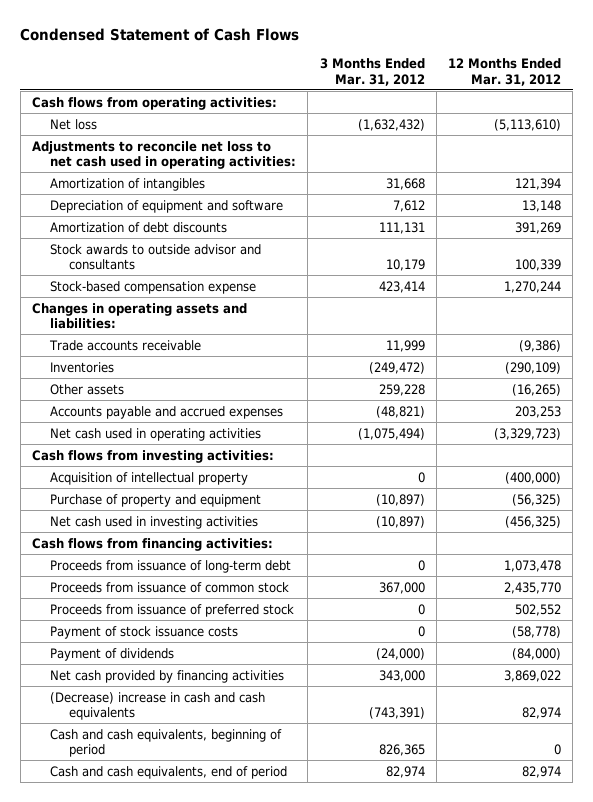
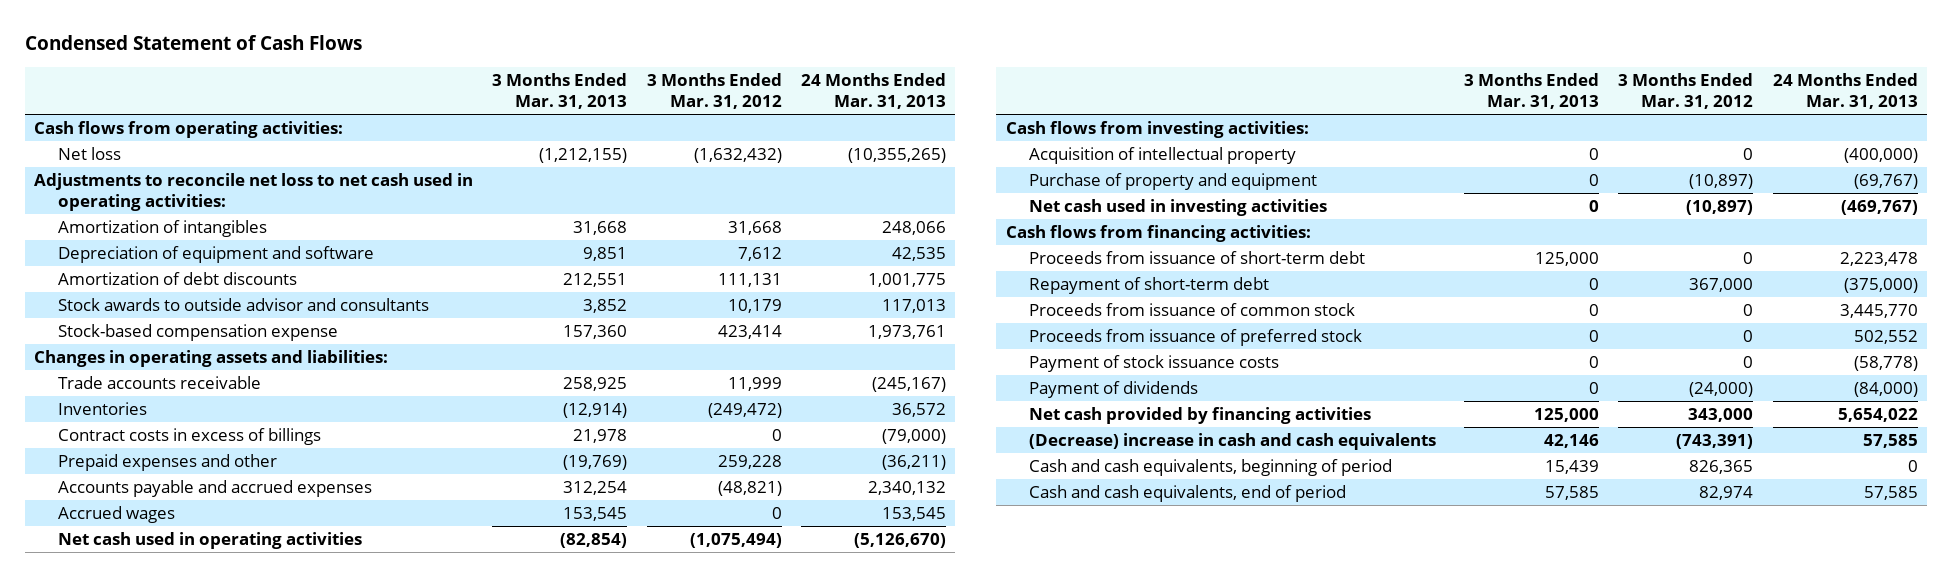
[447,57,561,86] 12 Months Ended Mar. 31, 2012 -> none
none -> [492,72,628,109] 3 Months Ended Mar. 31, 2013
none -> [800,72,946,109] 24 Months Ended Mar. 31, 2013
none -> [57,428,321,446] Contract costs in excess of billings
[50,383,125,395] Other assets -> [57,454,277,472] Prepaid expenses and other
none -> [57,506,175,524] Accrued wages
[50,559,292,573] Proceeds from issuance of long-term debt -> [1029,251,1366,265] Proceeds from issuance of short-term debt
none -> [1029,277,1270,295] Repayment of short-term debt
[378,581,425,594] 367,000 -> [1743,304,1754,317] 0

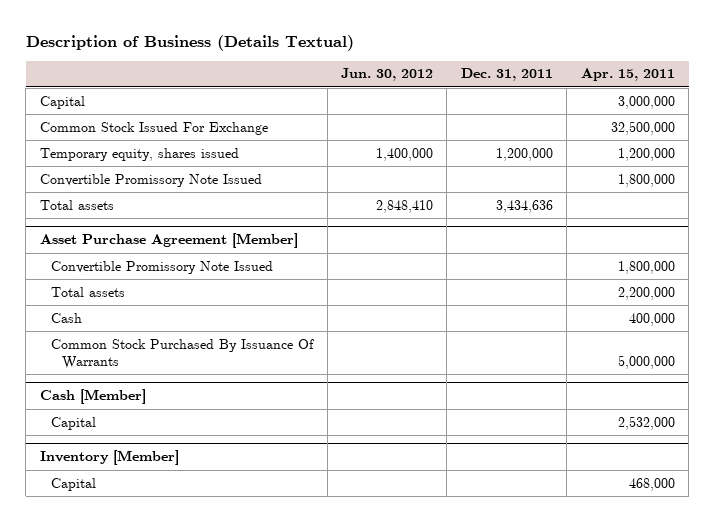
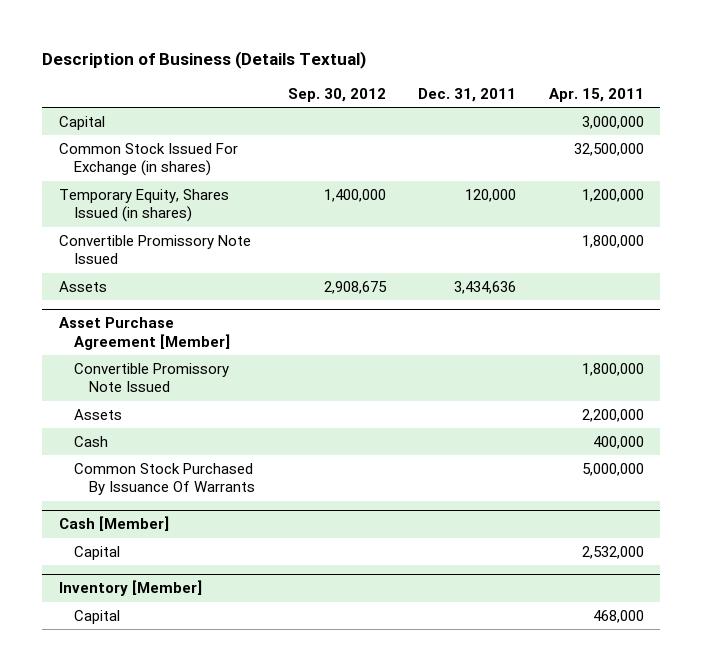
[341,68,434,82] Jun. 30, 2012 -> none
none -> [287,87,386,102] Sep. 30, 2012
[39,121,268,135] Common Stock Issued For Exchange -> [58,142,238,177] Common Stock Issued For Exchange (in shares)
[39,147,239,161] Temporary equity, shares issued -> [58,188,229,223] Temporary Equity, Shares Issued (in shares)
[495,147,553,161] 1,200,000 -> [465,188,517,202] 120,000
[39,199,114,210] Total assets -> [58,280,107,292] Assets
[51,286,126,297] Total assets -> [74,408,123,420] Assets

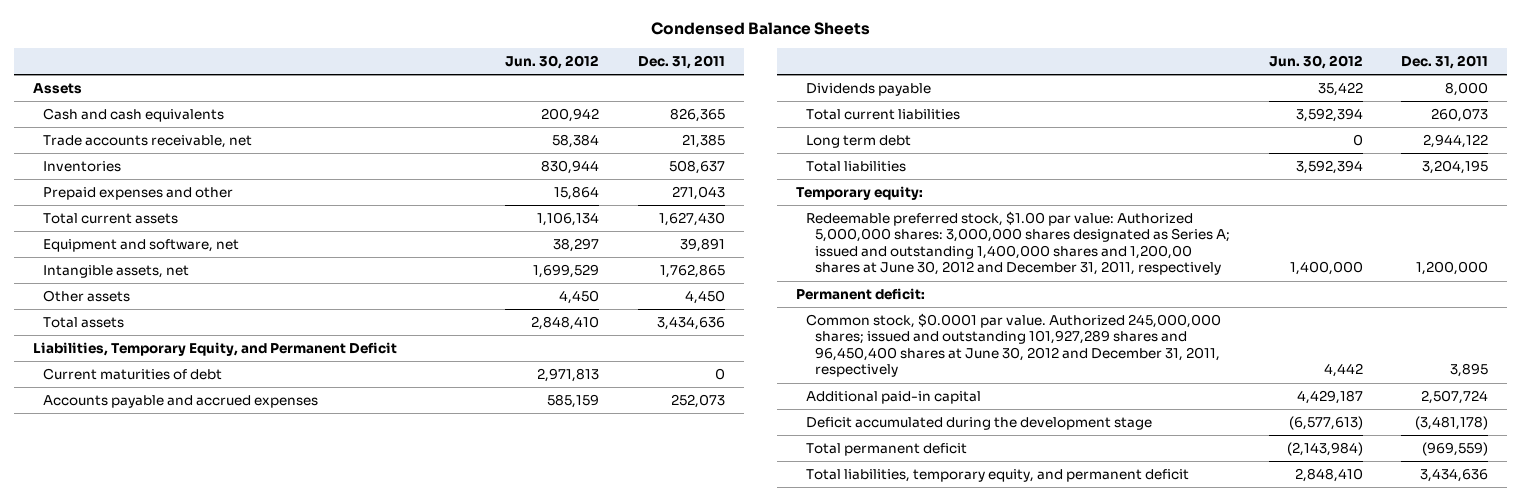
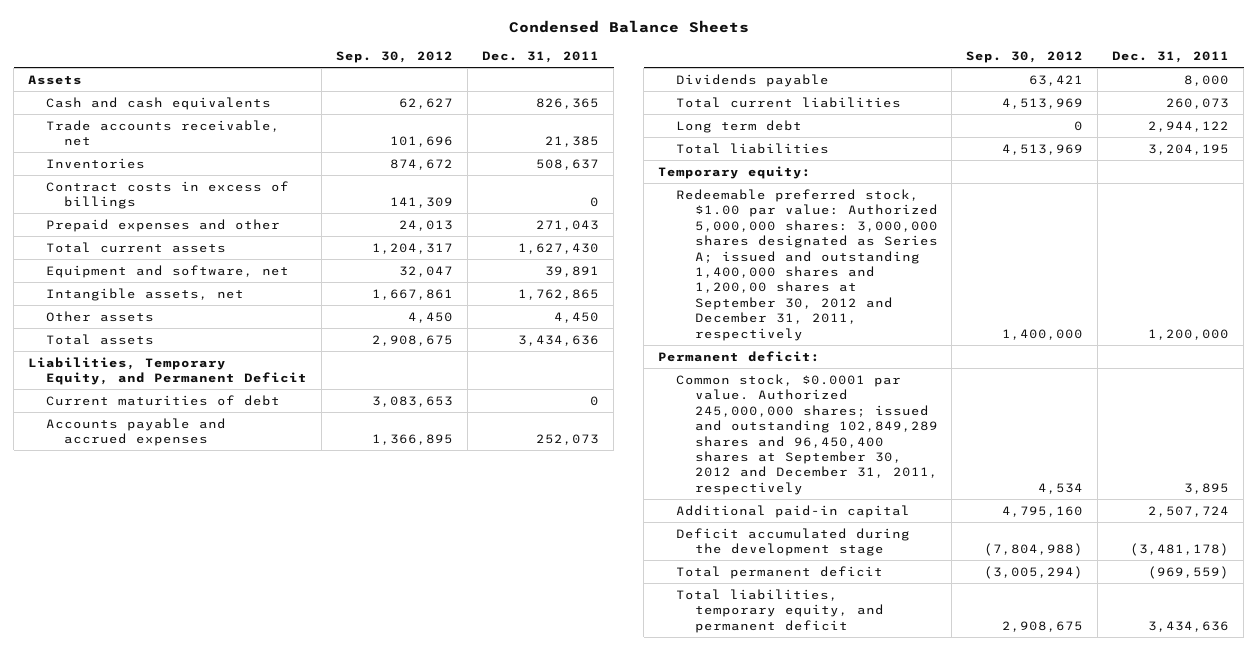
[505,54,600,69] Jun. 30, 2012 -> none
none -> [336,50,454,63] Sep. 30, 2012
none -> [46,180,290,210] Contract costs in excess of billings
[805,211,1231,276] Redeemable preferred stock, $1.00 par value: Authorized 5,000,000 shares: 3,000,000 shares designated as Series A; issued and outstanding 1,400,000 shares and 1,200,00 shares at June 30, 2012 and December 31, 2011, respectively -> [676,188,938,341] Redeemable preferred stock, $1.00 par value: Authorized 5,000,000 shares: 3,000,000 shares designated as Series A; issued and outstanding 1,400,000 shares and 1,200,00 shares at September 30, 2012 and December 31, 2011, respectively
[805,313,1221,378] Common stock, $0.0001 par value. Authorized 245,000,000 shares; issued and outstanding 101,927,289 shares and 96,450,400 shares at June 30, 2012 and December 31, 2011, respectively -> [676,373,938,495] Common stock, $0.0001 par value. Authorized 245,000,000 shares; issued and outstanding 102,849,289 shares and 96,450,400 shares at September 30, 2012 and December 31, 2011, respectively

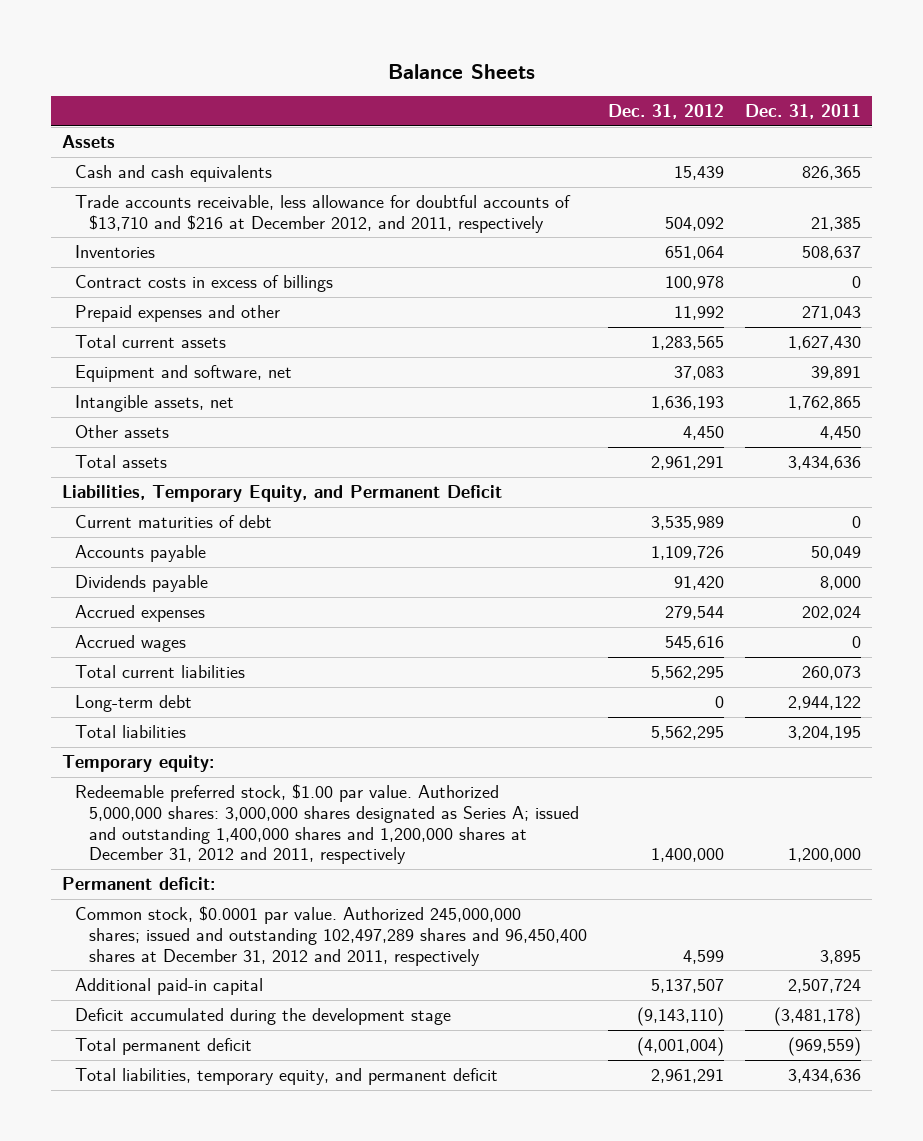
[508,20,749,34] Condensed Balance Sheets -> [387,63,535,79] Balance Sheets
[336,50,454,63] Sep. 30, 2012 -> none
none -> [608,104,725,120] Dec. 31, 2012
[46,119,281,147] Trade accounts receivable, net -> [75,194,572,233] Trade accounts receivable, less allowance for doubtful accounts of $13,710 and $216 at December 2012, and 2011, respectively
[46,417,227,447] Accounts payable and accrued expenses -> none
none -> [75,544,207,562] Accounts payable
none -> [75,604,206,622] Accrued expenses
none -> [75,634,187,652] Accrued wages
[676,119,803,133] Long term debt -> [75,694,193,712] Long-term debt
[676,188,938,341] Redeemable preferred stock, $1.00 par value: Authorized 5,000,000 shares: 3,000,000 shares designated as Series A; issued and outstanding 1,400,000 shares and 1,200,00 shares at September 30, 2012 and December 31, 2011, respectively -> [75,783,580,865] Redeemable preferred stock, $1.00 par value. Authorized 5,000,000 shares: 3,000,000 shares designated as Series A; issued and outstanding 1,400,000 shares and 1,200,000 shares at December 31, 2012 and 2011, respectively
[676,373,938,495] Common stock, $0.0001 par value. Authorized 245,000,000 shares; issued and outstanding 102,849,289 shares and 96,450,400 shares at September 30, 2012 and December 31, 2011, respectively -> [75,905,588,966] Common stock, $0.0001 par value. Authorized 245,000,000 shares; issued and outstanding 102,497,289 shares and 96,450,400 shares at December 31, 2012 and 2011, respectively

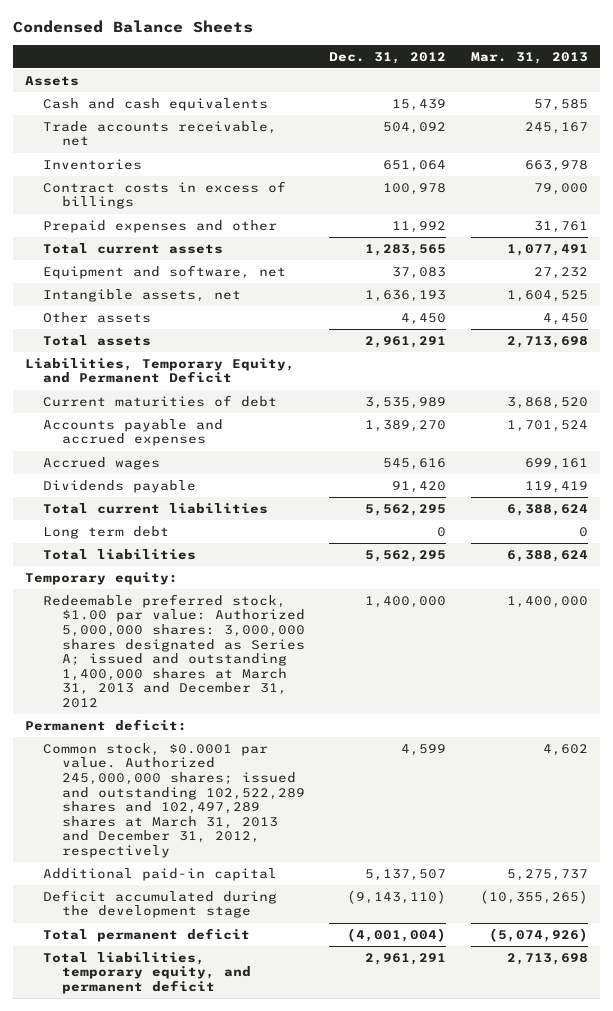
[387,63,535,79] Balance Sheets -> [12,20,253,34] Condensed Balance Sheets
[745,104,862,120] Dec. 31, 2011 -> none
none -> [471,51,589,64] Mar. 31, 2013
[75,194,572,233] Trade accounts receivable, less allowance for doubtful accounts of $13,710 and $216 at December 2012, and 2011, respectively -> [43,120,278,147] Trade accounts receivable, net
[75,544,207,562] Accounts payable -> none
[75,604,206,622] Accrued expenses -> none
none -> [43,418,224,447] Accounts payable and accrued expenses
[75,574,209,592] Dividends payable -> [43,479,197,493] Dividends payable
[75,694,193,712] Long-term debt -> [43,525,170,539] Long term debt
[75,783,580,865] Redeemable preferred stock, $1.00 par value. Authorized 5,000,000 shares: 3,000,000 shares designated as Series A; issued and outstanding 1,400,000 shares and 1,200,000 shares at December 31, 2012 and 2011, respectively -> [43,593,305,709] Redeemable preferred stock, $1.00 par value: Authorized 5,000,000 shares: 3,000,000 shares designated as Series A; issued and outstanding 1,400,000 shares at March 31, 2013 and December 31, 2012
[75,905,588,966] Common stock, $0.0001 par value. Authorized 245,000,000 shares; issued and outstanding 102,497,289 shares and 96,450,400 shares at December 31, 2012 and 2011, respectively -> [43,742,305,859] Common stock, $0.0001 par value. Authorized 245,000,000 shares; issued and outstanding 102,522,289 shares and 102,497,289 shares at March 31, 2013 and December 31, 2012, respectively

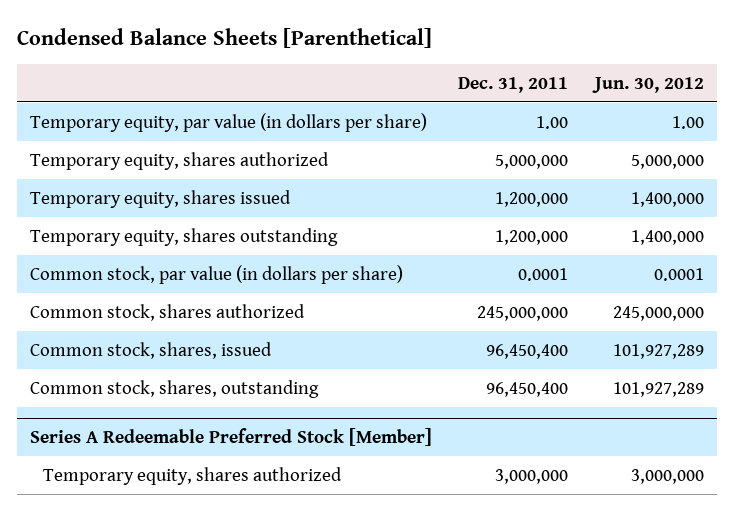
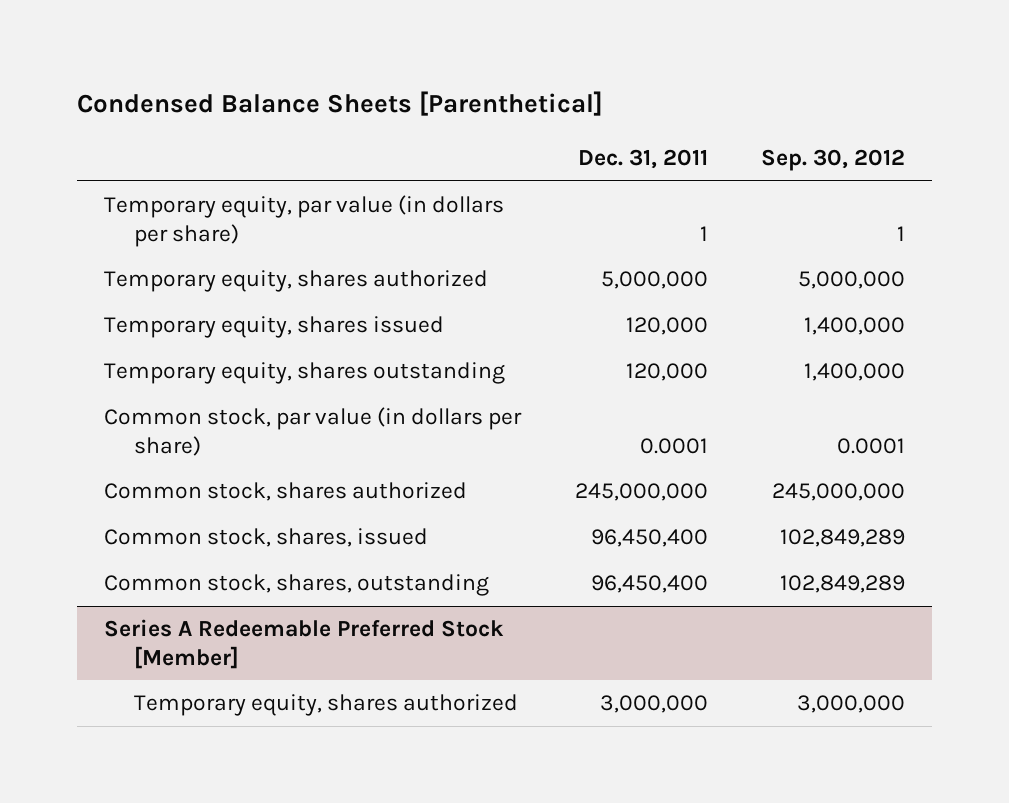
[591,76,704,93] Jun. 30, 2012 -> none
none -> [761,149,906,172] Sep. 30, 2012
[536,115,569,129] 1.00 -> [699,225,708,241] 1
[495,191,569,207] 1,200,000 -> [625,317,708,336] 120,000
[495,229,569,245] 1,200,000 -> [625,363,708,382] 120,000

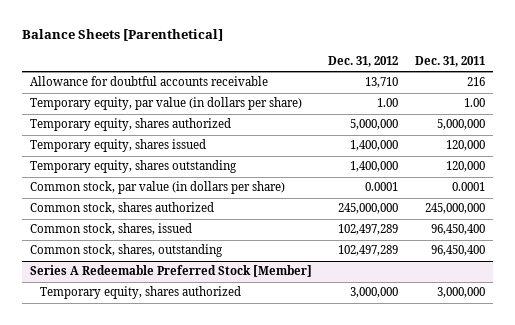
[76,91,603,117] Condensed Balance Sheets [Parenthetical] -> [21,29,223,42] Balance Sheets [Parenthetical]
[761,149,906,172] Sep. 30, 2012 -> none
none -> [328,56,399,68] Dec. 31, 2012
none -> [29,76,268,87] Allowance for doubtful accounts receivable
[699,225,708,241] 1 -> [464,98,486,108] 1.00

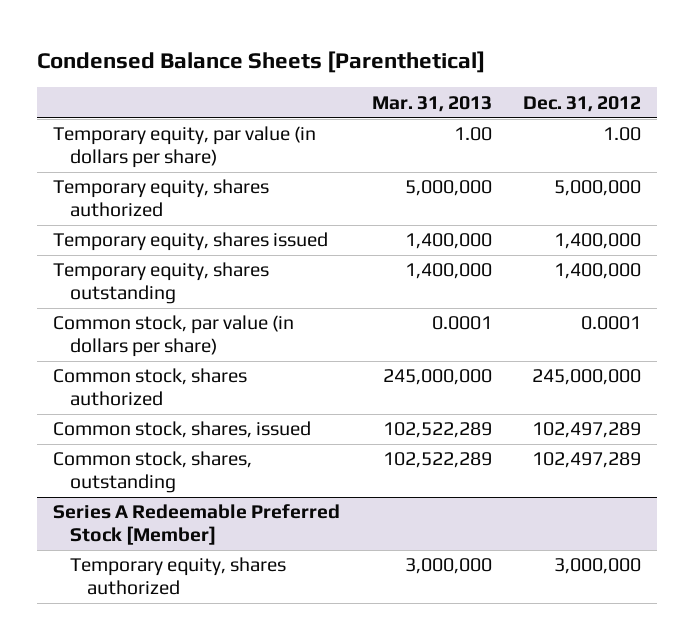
[21,29,223,42] Balance Sheets [Parenthetical] -> [37,50,486,73] Condensed Balance Sheets [Parenthetical]
[415,56,486,68] Dec. 31, 2011 -> none
none -> [371,95,492,112] Mar. 31, 2013
[29,76,268,87] Allowance for doubtful accounts receivable -> none

